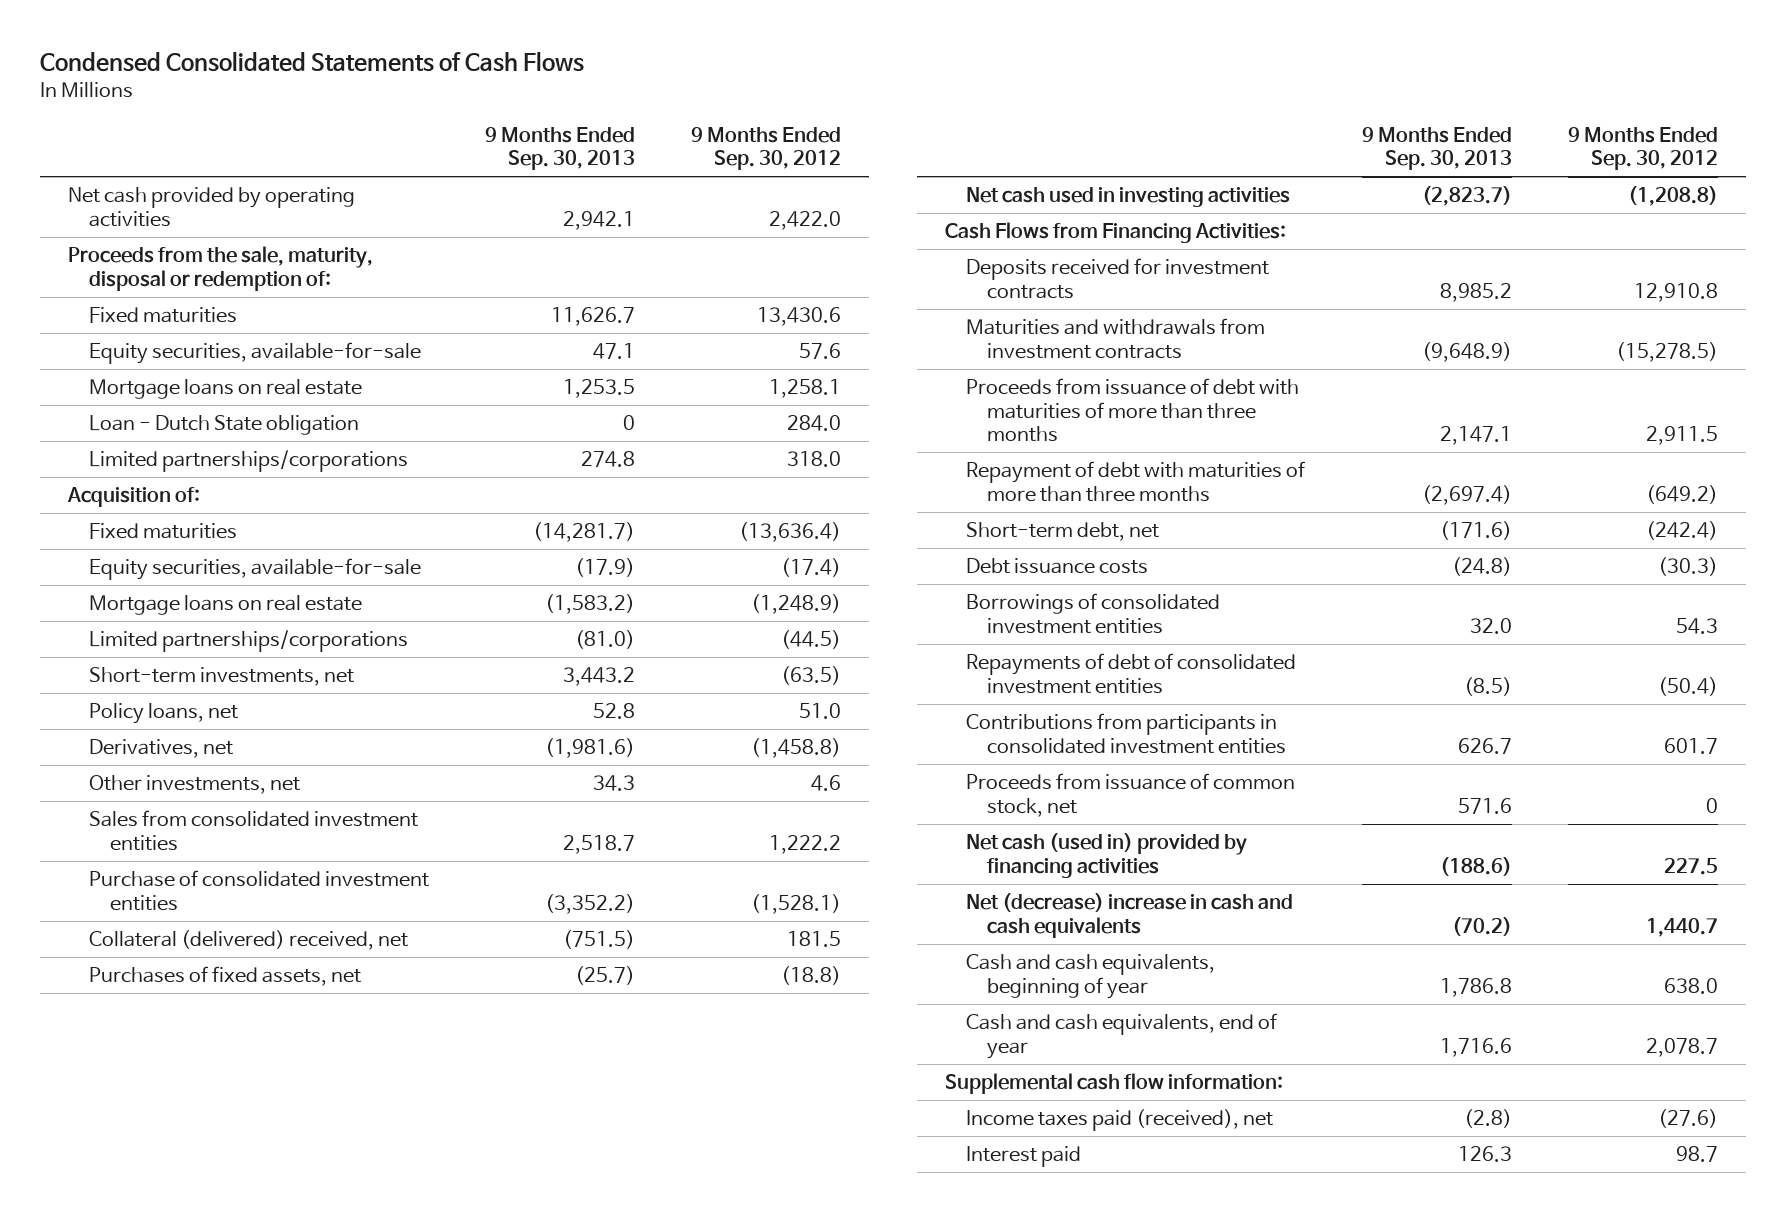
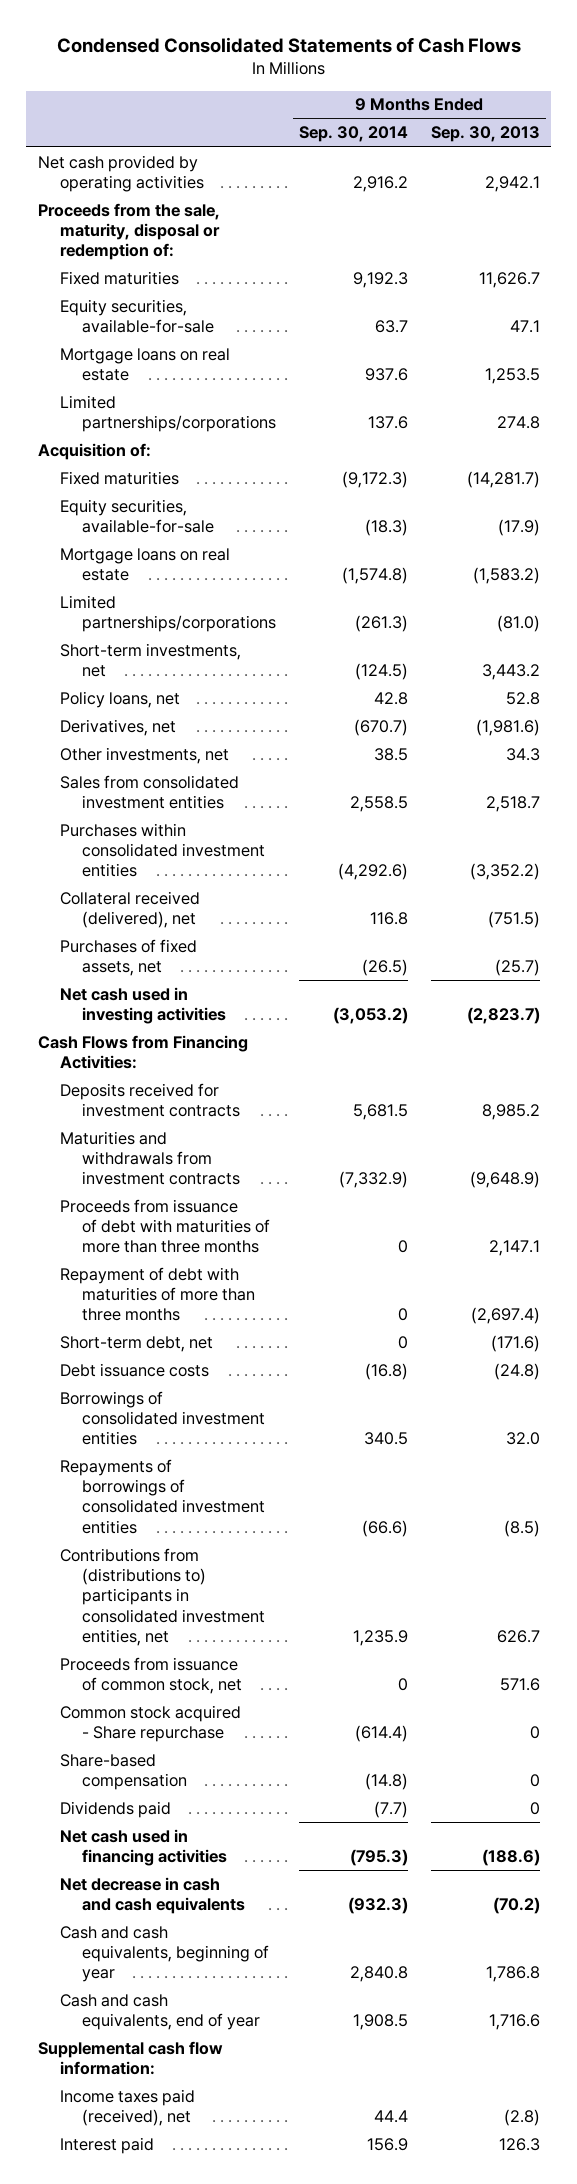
[690,126,841,170] 9 Months Ended Sep. 30, 2012 -> none
none -> [299,126,409,143] Sep. 30, 2014
[89,415,360,436] Loan - Dutch State obligation -> none
[89,870,430,911] Purchase of consolidated investment entities -> [59,822,266,878] Purchases within consolidated investment entities
[89,930,409,951] Collateral (delivered) received, net -> [59,890,200,929] Collateral received (delivered), net
[966,653,1297,694] Repayments of debt of consolidated investment entities -> [59,1458,266,1534] Repayments of borrowings of consolidated investment entities
[966,713,1287,754] Contributions from participants in consolidated investment entities -> [59,1547,266,1646] Contributions from (distributions to) participants in consolidated investment entities, net
none -> [59,1704,241,1743] Common stock acquired - Share repurchase
none -> [59,1753,188,1791] Share-based compensation
none -> [59,1800,171,1818] Dividends paid
[966,833,1248,878] Net cash (used in) provided by financing activities -> [59,1828,228,1867] Net cash used in financing activities
[966,893,1294,938] Net (decrease) increase in cash and cash equivalents -> [59,1876,246,1915] Net decrease in cash and cash equivalents

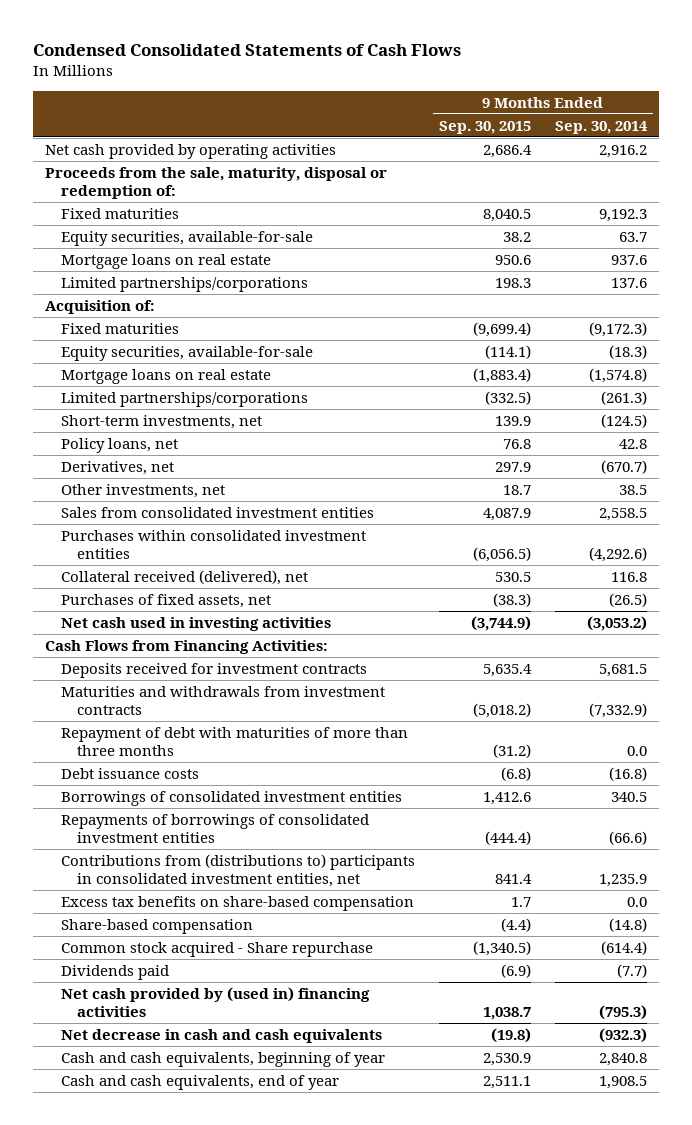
[430,126,540,143] Sep. 30, 2013 -> none
none -> [439,120,532,134] Sep. 30, 2015
[59,1198,271,1254] Proceeds from issuance of debt with maturities of more than three months -> none
[59,1335,213,1352] Short-term debt, net -> none
[398,1308,409,1322] 0 -> [626,745,647,756] 0.0
[59,1656,243,1695] Proceeds from issuance of common stock, net -> none
none -> [61,895,415,911] Excess tax benefits on share-based compensation
[59,1704,241,1743] Common stock acquired - Share repurchase -> [61,941,374,957] Common stock acquired - Share repurchase
[59,1828,228,1867] Net cash used in financing activities -> [61,986,371,1017] Net cash provided by (used in) financing activities
[37,2040,223,2076] Supplemental cash flow information: -> none
[59,2088,195,2127] Income taxes paid (received), net -> none
[59,2136,154,2154] Interest paid -> none

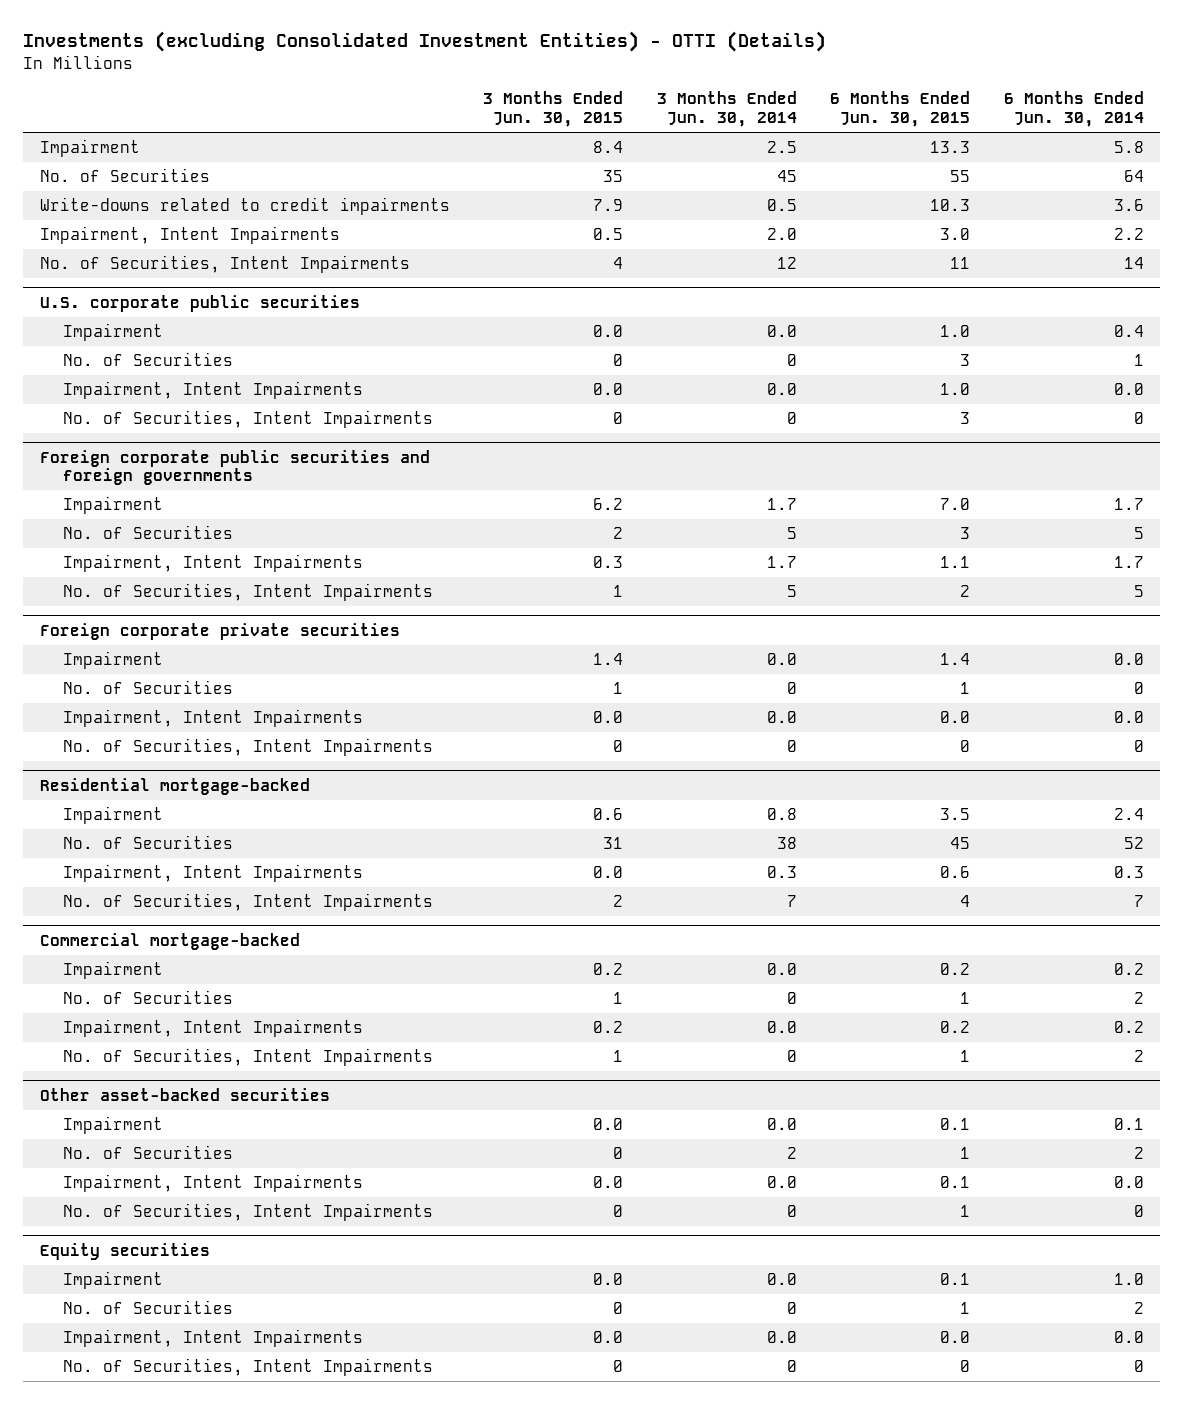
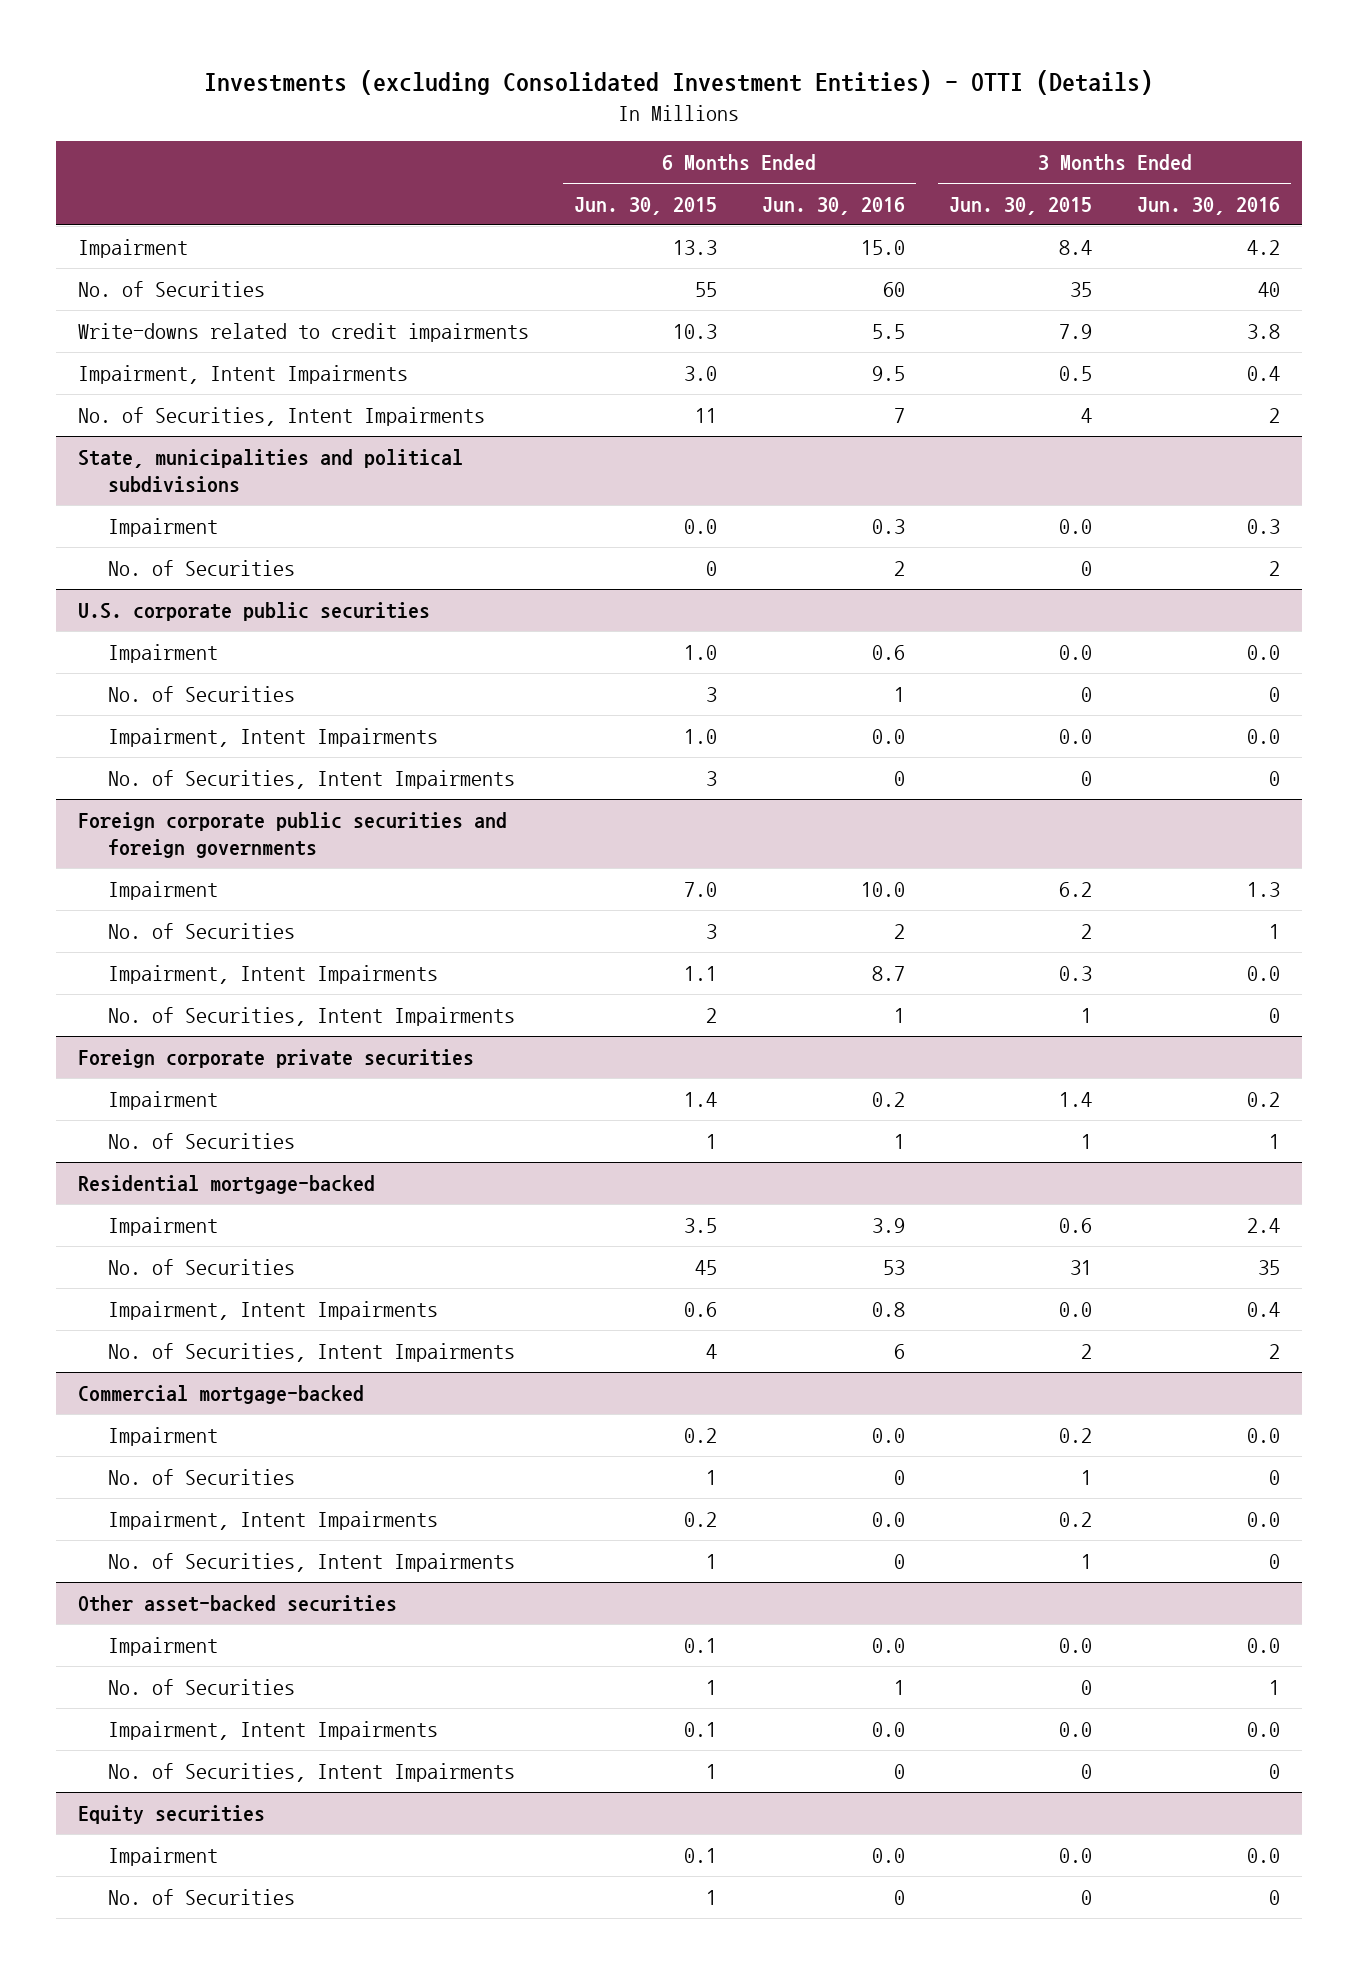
[656,91,797,128] 3 Months Ended Jun. 30, 2014 -> none
[1003,91,1144,128] 6 Months Ended Jun. 30, 2014 -> none
none -> [761,197,905,216] Jun. 30, 2016
none -> [1137,197,1281,216] Jun. 30, 2016
none -> [78,448,464,492] State, municipalities and political subdivisions
none -> [107,517,218,537] Impairment
none -> [107,559,295,576] No. of Securities
[63,709,364,728] Impairment, Intent Impairments -> none
[63,738,434,757] No. of Securities, Intent Impairments -> none
[63,1329,364,1348] Impairment, Intent Impairments -> none
[63,1358,434,1377] No. of Securities, Intent Impairments -> none

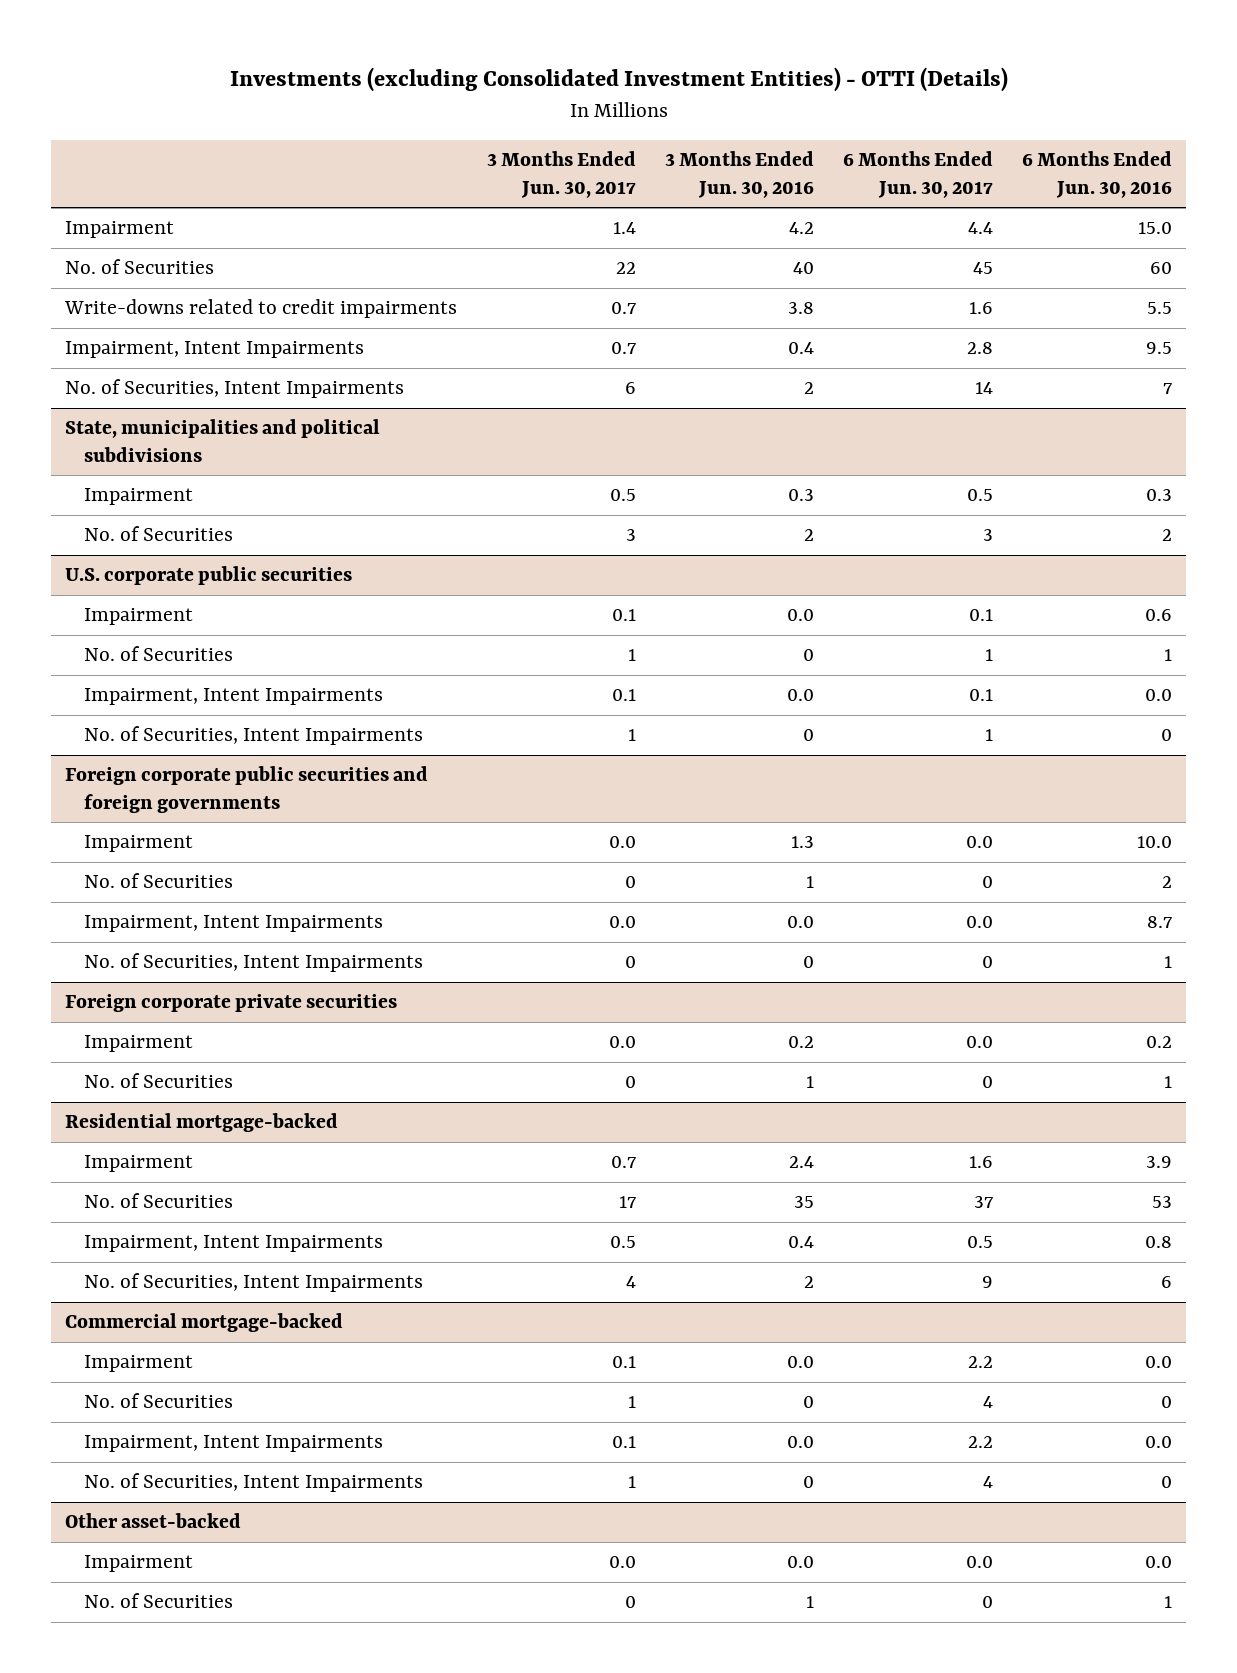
[573,197,717,216] Jun. 30, 2015 -> none
[949,197,1093,216] Jun. 30, 2015 -> none
none -> [486,151,636,198] 3 Months Ended Jun. 30, 2017
none -> [842,151,993,198] 6 Months Ended Jun. 30, 2017
[78,1594,398,1612] Other asset-backed securities -> [65,1513,242,1529] Other asset-backed
[107,1720,438,1740] Impairment, Intent Impairments -> none
[107,1762,515,1782] No. of Securities, Intent Impairments -> none
[78,1804,266,1824] Equity securities -> none
[107,1846,218,1866] Impairment -> none
[107,1888,295,1905] No. of Securities -> none

